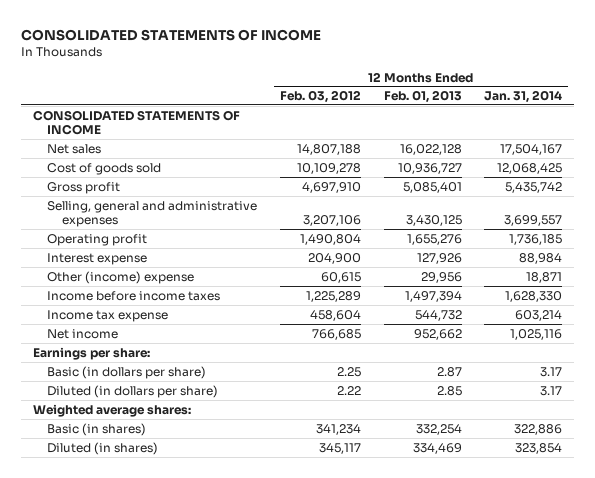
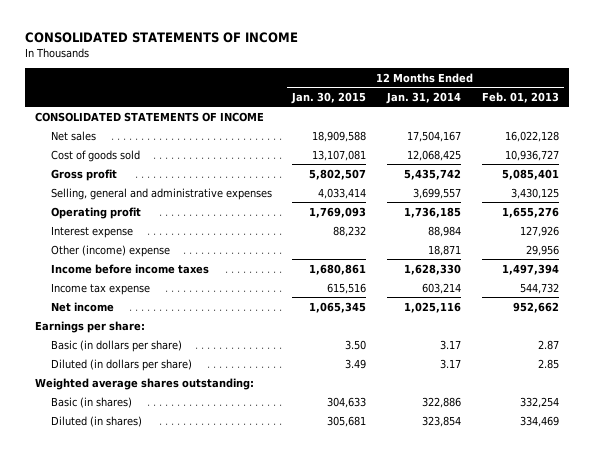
[280,90,362,104] Feb. 03, 2012 -> none
none -> [291,91,367,104] Jan. 30, 2015
[32,403,191,417] Weighted average shares: -> [35,377,255,390] Weighted average shares outstanding:

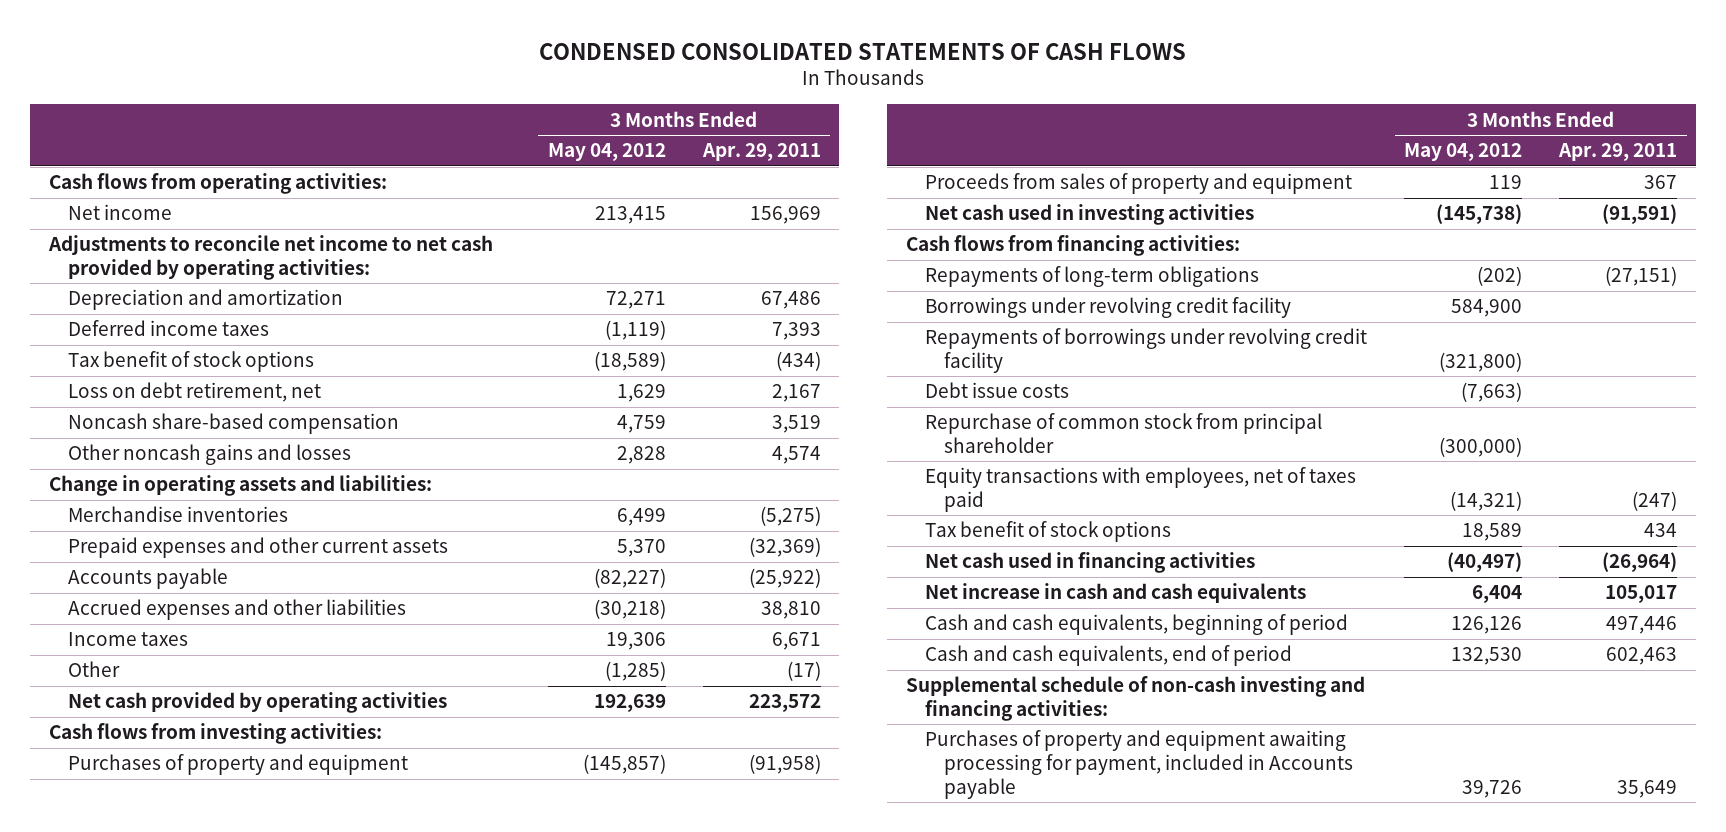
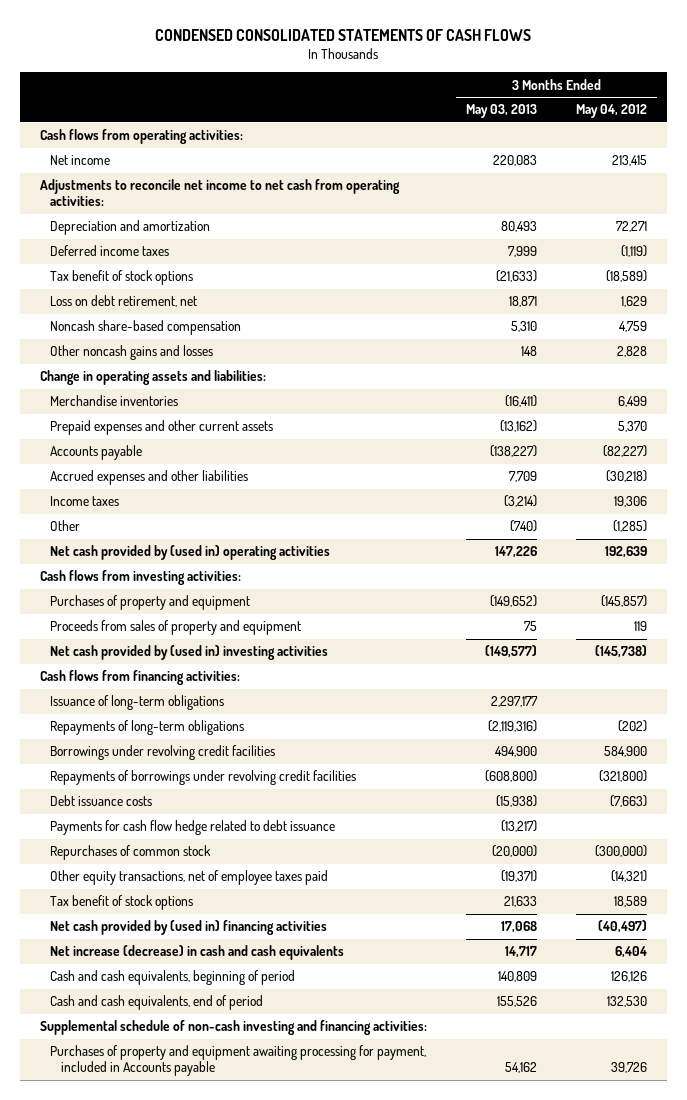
[701,143,821,162] Apr. 29, 2011 -> none
none -> [465,104,537,119] May 03, 2013
[47,235,493,280] Adjustments to reconcile net income to net cash provided by operating activities: -> [39,179,400,207] Adjustments to reconcile net income to net cash from operating activities:
[68,692,448,714] Net cash provided by operating activities -> [50,545,331,561] Net cash provided by (used in) operating activities
[924,204,1254,226] Net cash used in investing activities -> [50,645,329,661] Net cash provided by (used in) investing activities
none -> [50,695,225,711] Issuance of long-term obligations
[924,297,1291,319] Borrowings under revolving credit facility -> [50,745,276,761] Borrowings under revolving credit facilities
[924,328,1367,373] Repayments of borrowings under revolving credit facility -> [50,770,357,786] Repayments of borrowings under revolving credit facilities
[924,382,1069,399] Debt issue costs -> [50,795,153,807] Debt issuance costs
none -> [50,820,336,836] Payments for cash flow hedge related to debt issuance
[924,413,1322,453] Repurchase of common stock from principal shareholder -> [50,845,212,861] Repurchases of common stock
[924,467,1356,512] Equity transactions with employees, net of taxes paid -> [50,870,329,886] Other equity transactions, net of employee taxes paid
[924,552,1255,574] Net cash used in financing activities -> [50,920,328,936] Net cash provided by (used in) financing activities
[924,583,1306,604] Net increase in cash and cash equivalents -> [50,945,345,961] Net increase (decrease) in cash and cash equivalents

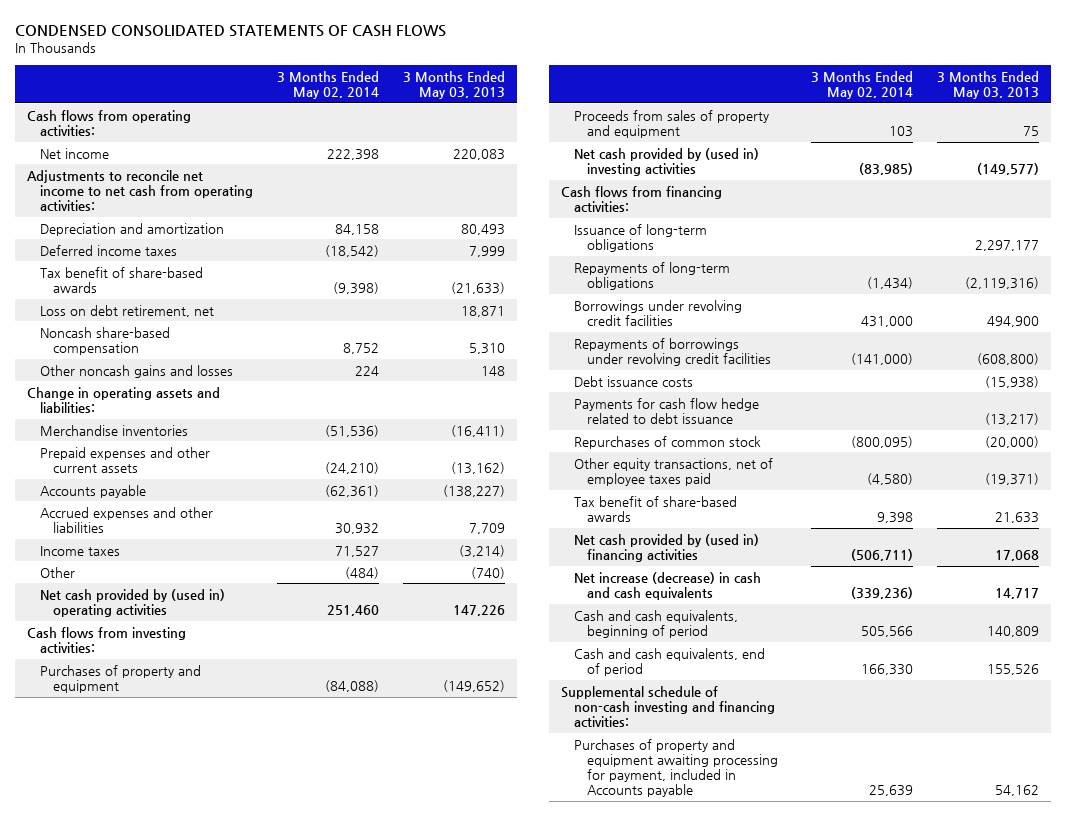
[576,104,648,119] May 04, 2012 -> none
none -> [277,70,380,99] 3 Months Ended May 02, 2014
[50,270,194,286] Tax benefit of stock options -> [40,266,204,293] Tax benefit of share-based awards
[50,895,194,911] Tax benefit of stock options -> [573,495,737,522] Tax benefit of share-based awards

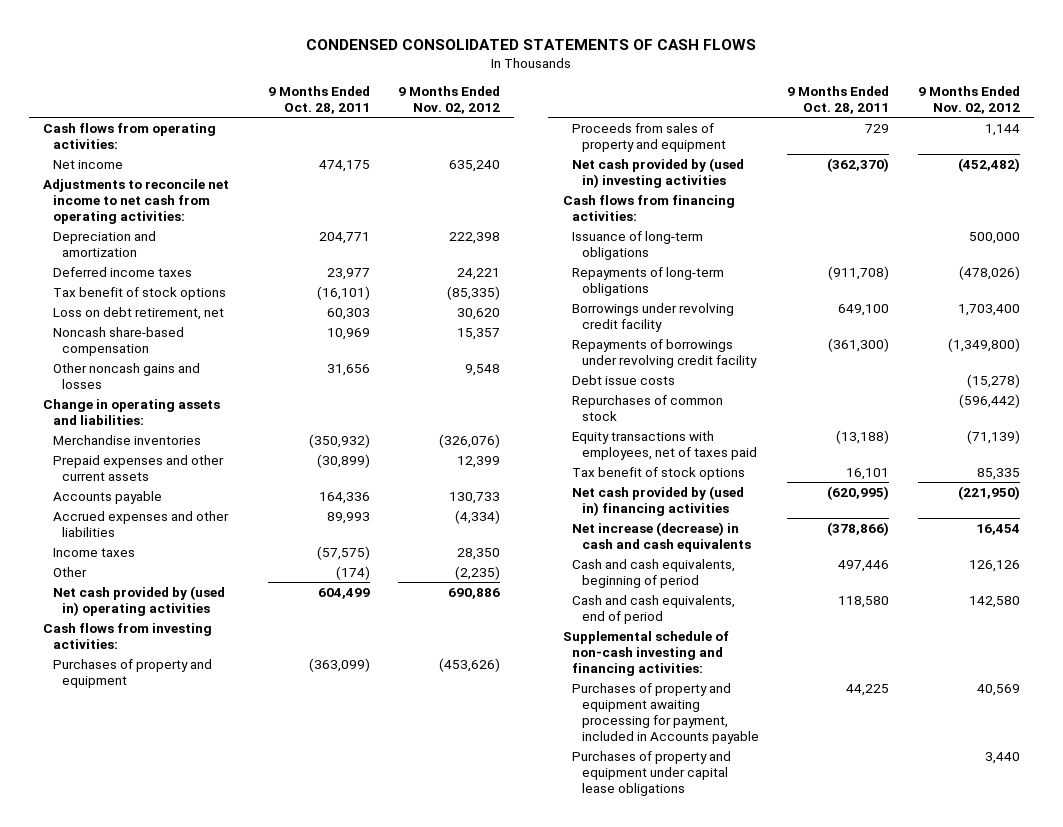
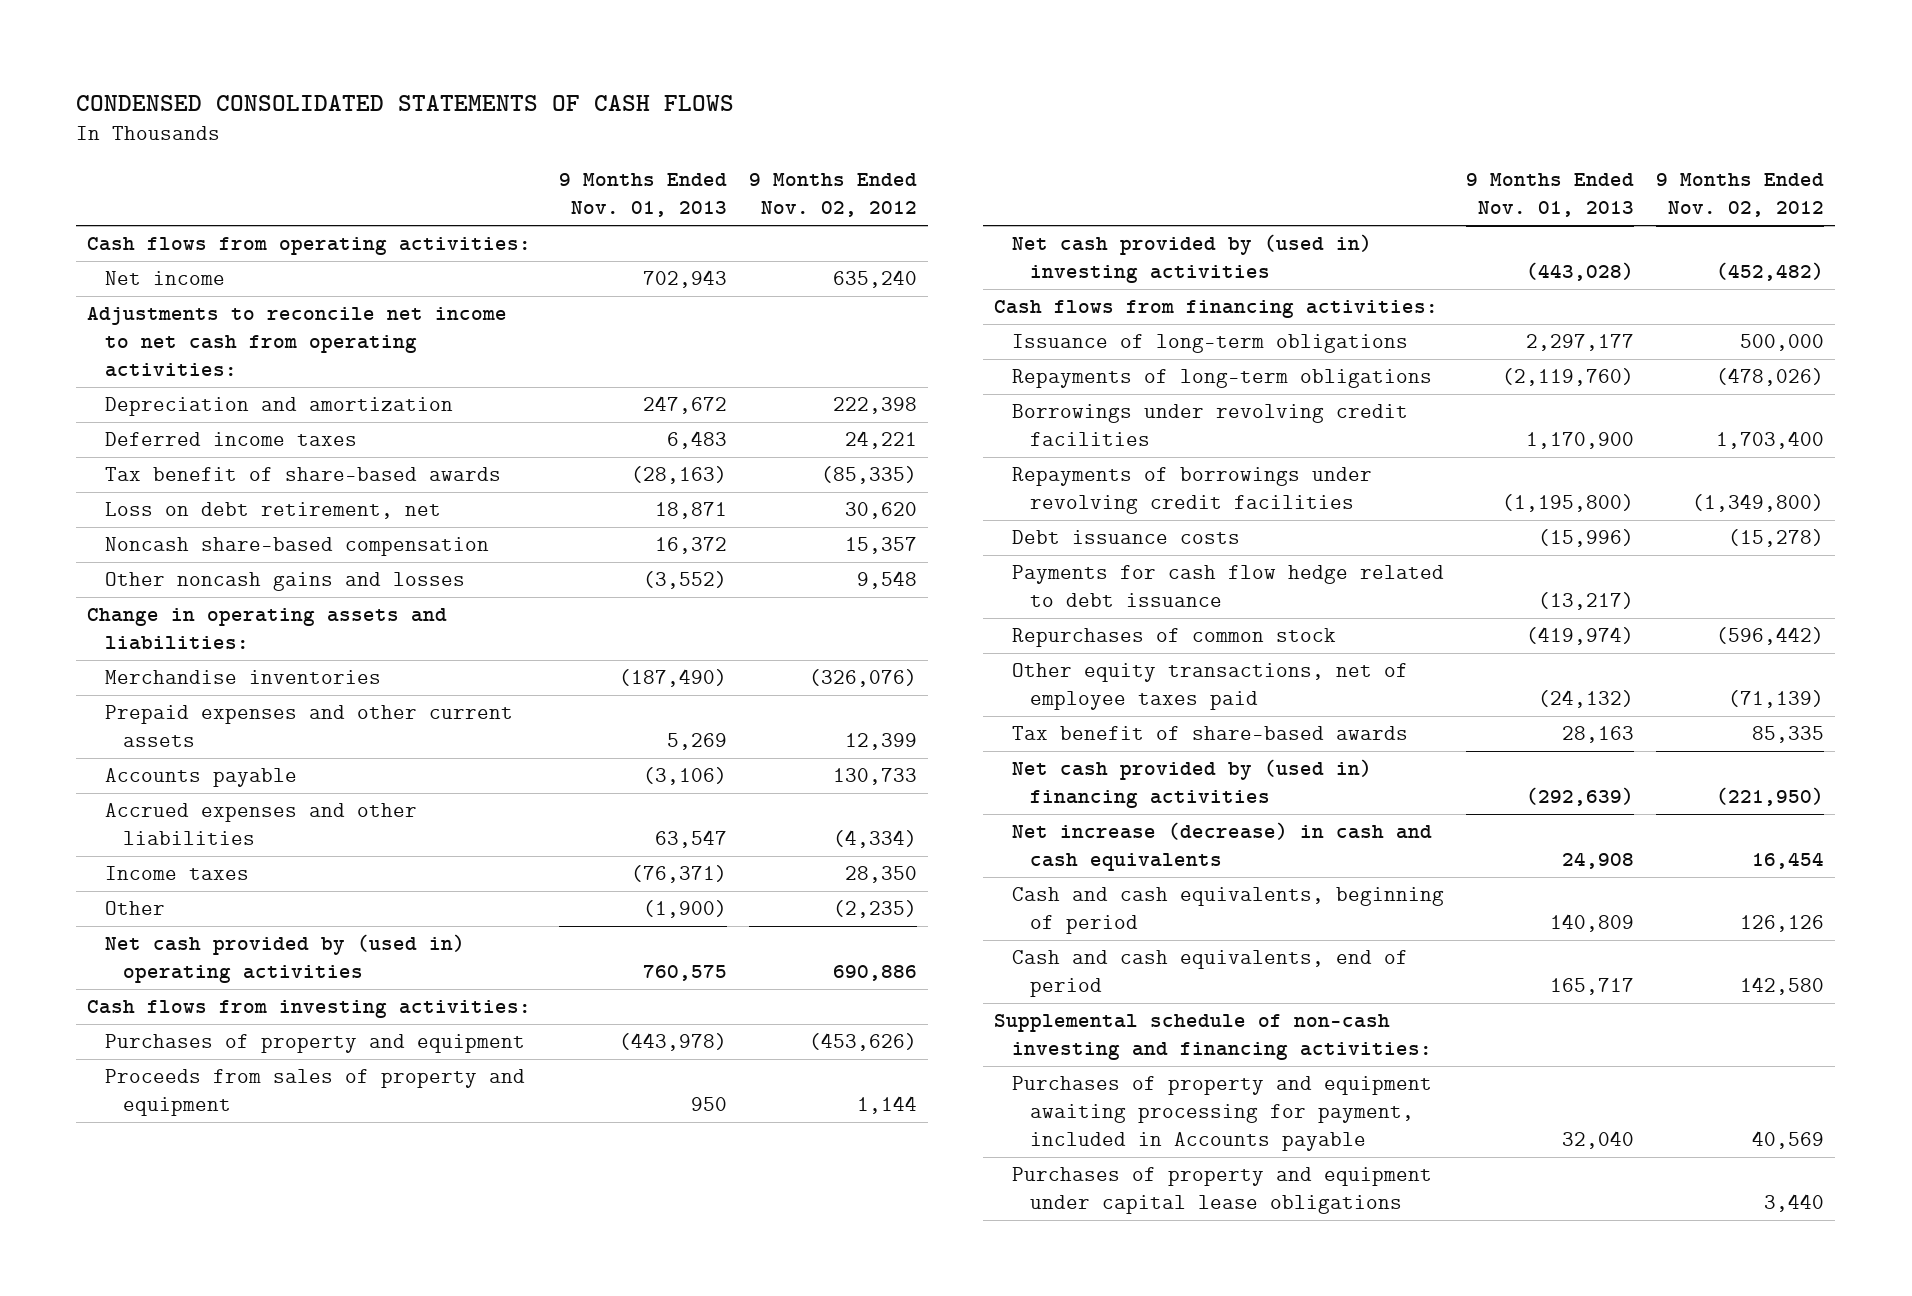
[267,86,370,115] 9 Months Ended Oct. 28, 2011 -> none
none -> [559,173,728,218] 9 Months Ended Nov. 01, 2013
[52,286,226,300] Tax benefit of stock options -> [105,467,502,482] Tax benefit of share-based awards
[572,302,735,332] Borrowings under revolving credit facility -> [1012,404,1409,447] Borrowings under revolving credit facilities
[572,338,757,368] Repayments of borrowings under revolving credit facility -> [1012,467,1373,515] Repayments of borrowings under revolving credit facilities
[572,374,676,385] Debt issue costs -> [1012,530,1241,545] Debt issuance costs
none -> [1012,565,1445,608] Payments for cash flow hedge related to debt issuance
[572,430,757,460] Equity transactions with employees, net of taxes paid -> [1012,663,1409,711] Other equity transactions, net of employee taxes paid
[572,466,746,480] Tax benefit of stock options -> [1012,726,1409,741] Tax benefit of share-based awards

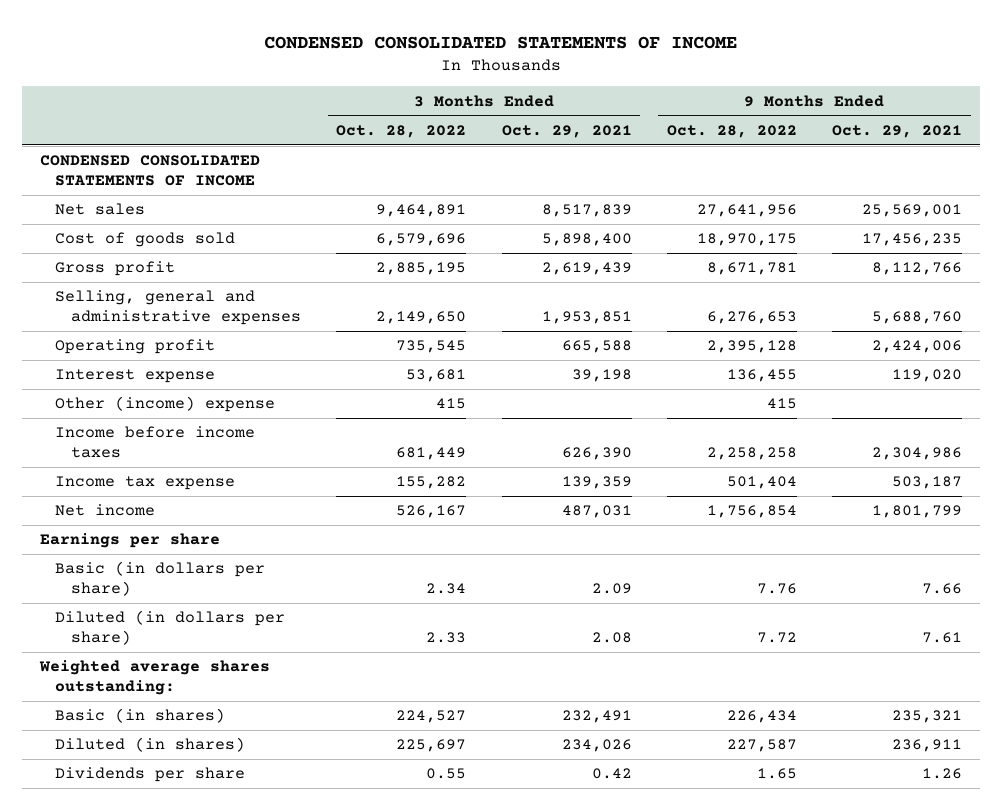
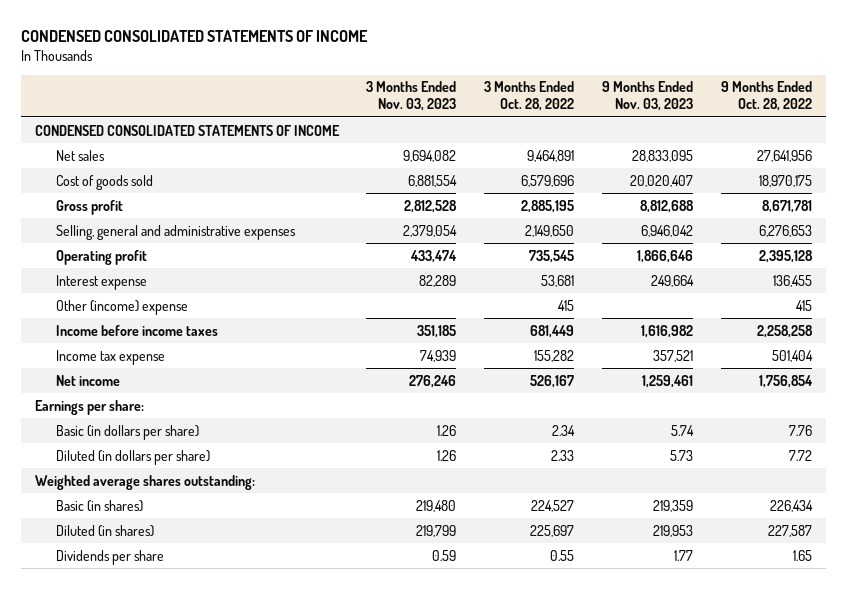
[501,124,632,138] Oct. 29, 2021 -> none
[832,124,963,138] Oct. 29, 2021 -> none
none -> [366,81,457,112] 3 Months Ended Nov. 03, 2023
none -> [601,81,693,112] 9 Months Ended Nov. 03, 2023
[39,533,220,549] Earnings per share -> [34,399,144,415] Earnings per share:

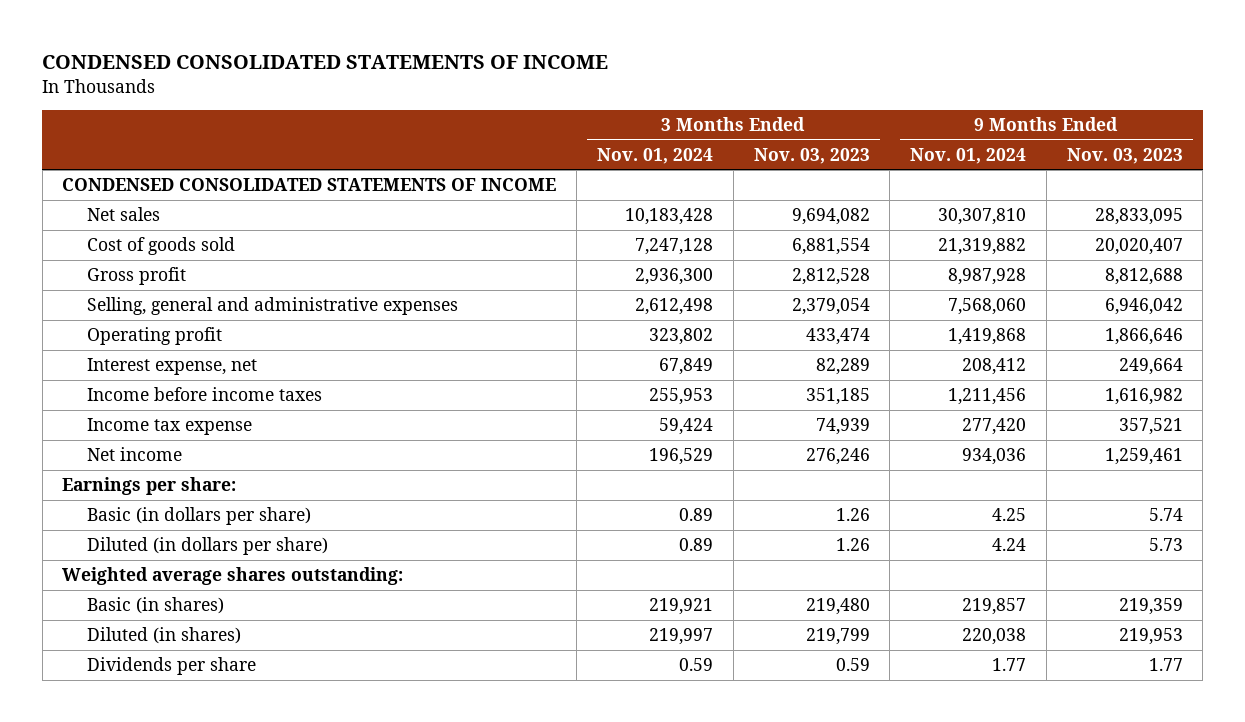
[484,81,575,112] 3 Months Ended Oct. 28, 2022 -> none
[720,81,812,112] 9 Months Ended Oct. 28, 2022 -> none
none -> [596,147,713,164] Nov. 01, 2024
none -> [910,147,1027,164] Nov. 01, 2024
[55,299,188,315] Other (income) expense -> none
[55,274,147,290] Interest expense -> [87,358,258,376] Interest expense, net

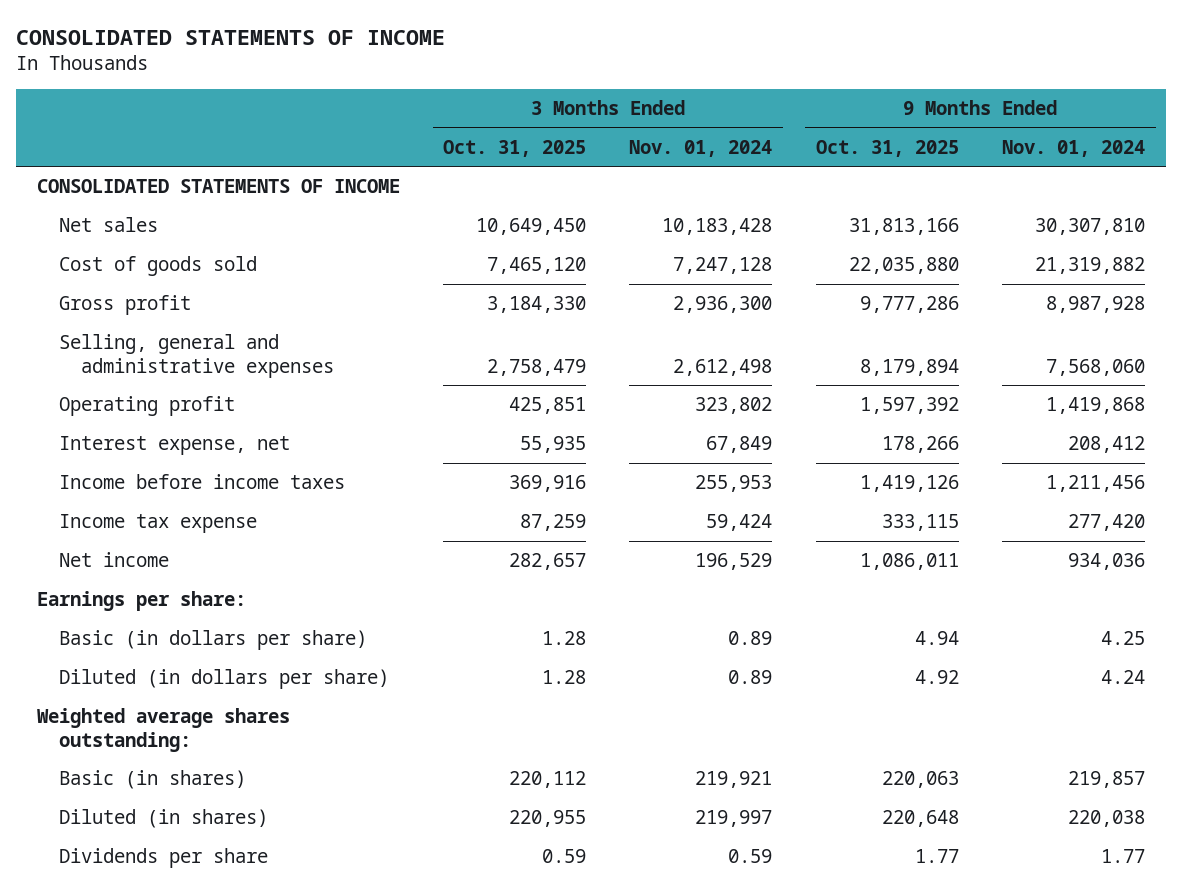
[42,55,609,70] CONDENSED CONSOLIDATED STATEMENTS OF INCOME -> [15,29,445,45] CONSOLIDATED STATEMENTS OF INCOME
[753,147,870,164] Nov. 03, 2023 -> none
[1066,147,1183,164] Nov. 03, 2023 -> none
none -> [443,139,587,157] Oct. 31, 2025
none -> [815,139,959,157] Oct. 31, 2025
[62,178,557,192] CONDENSED CONSOLIDATED STATEMENTS OF INCOME -> [37,179,401,194] CONSOLIDATED STATEMENTS OF INCOME

